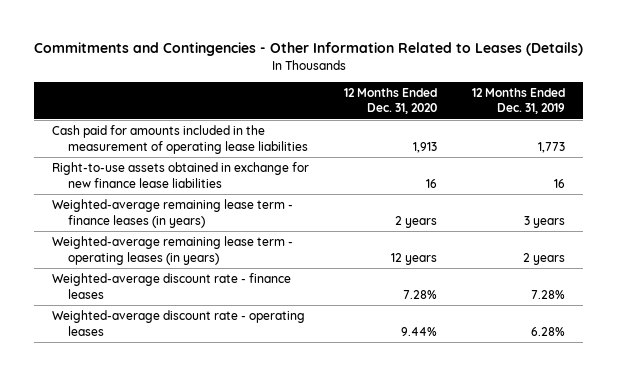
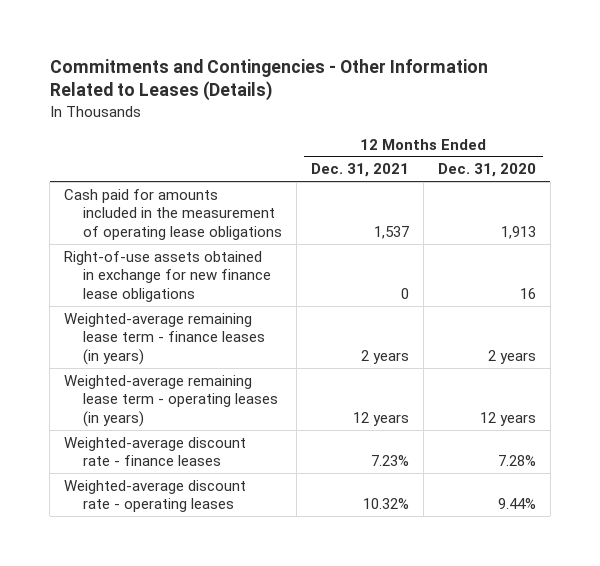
[472,87,566,115] 12 Months Ended Dec. 31, 2019 -> none
none -> [310,163,409,178] Dec. 31, 2021
[51,124,309,154] Cash paid for amounts included in the measurement of operating lease liabilities -> [64,188,282,240] Cash paid for amounts included in the measurement of operating lease obligations
[51,161,309,188] Right-to-use assets obtained in exchange for new finance lease liabilities -> [64,250,271,302] Right-of-use assets obtained in exchange for new finance lease obligations

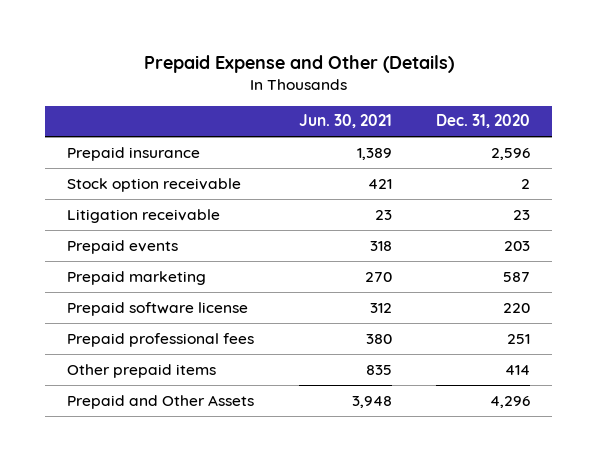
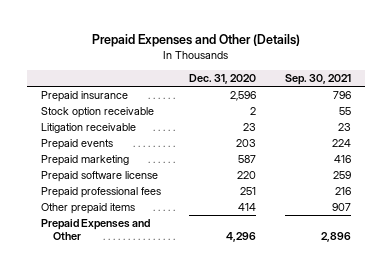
[143,55,454,74] Prepaid Expense and Other (Details) -> [91,34,300,48] Prepaid Expenses and Other (Details)
[298,114,392,129] Jun. 30, 2021 -> none
none -> [284,74,351,86] Sep. 30, 2021
[67,394,255,409] Prepaid and Other Assets -> [41,219,151,241] Prepaid Expenses and Other

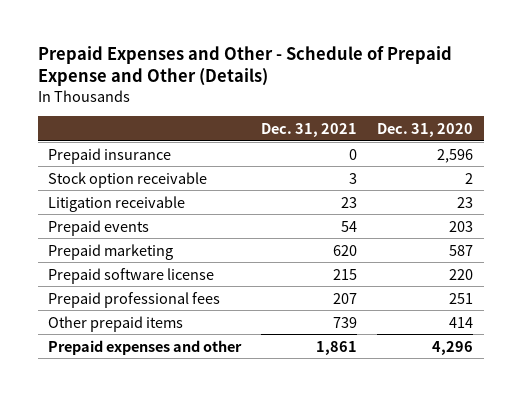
[91,34,300,48] Prepaid Expenses and Other (Details) -> [37,46,452,87] Prepaid Expenses and Other - Schedule of Prepaid Expense and Other (Details)
[284,74,351,86] Sep. 30, 2021 -> none
none -> [261,122,358,137] Dec. 31, 2021
[41,219,151,241] Prepaid Expenses and Other -> [47,339,242,355] Prepaid expenses and other

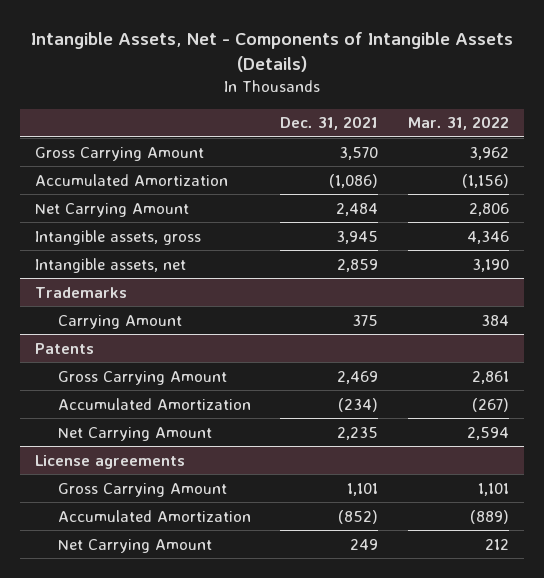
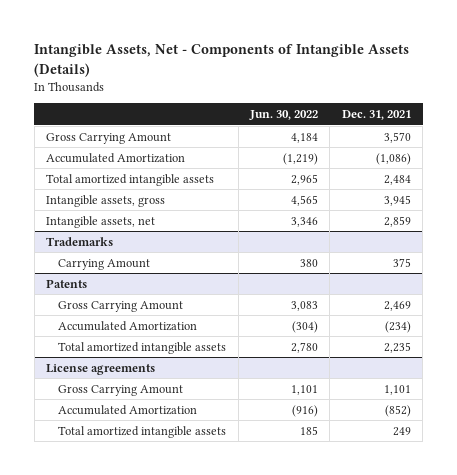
[408,116,510,131] Mar. 31, 2022 -> none
none -> [248,110,318,121] Jun. 30, 2022
[34,202,189,217] Net Carrying Amount -> [46,173,215,186] Total amortized intangible assets
[57,426,212,441] Net Carrying Amount -> [58,341,227,354] Total amortized intangible assets
[57,538,212,553] Net Carrying Amount -> [58,425,227,438] Total amortized intangible assets

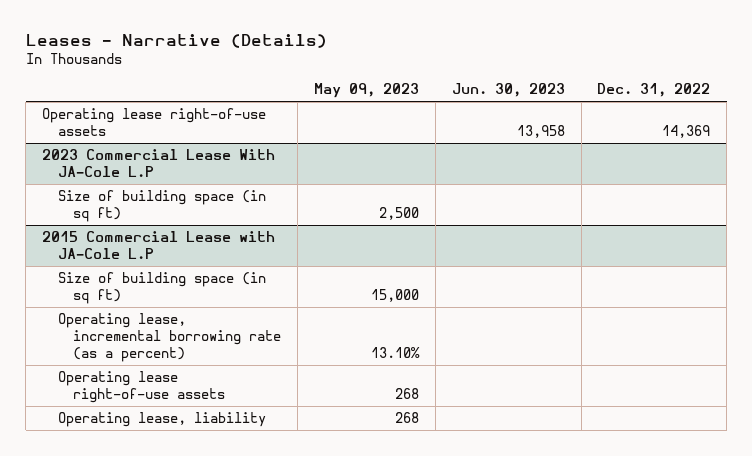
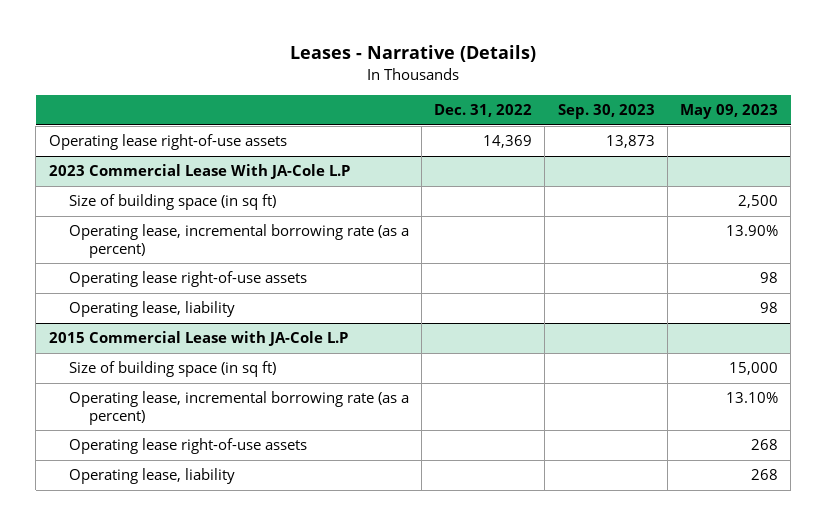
[451,83,565,98] Jun. 30, 2023 -> none
none -> [557,104,655,120] Sep. 30, 2023
none -> [68,224,409,258] Operating lease, incremental borrowing rate (as a percent)
none -> [68,271,307,288] Operating lease right-of-use assets
none -> [68,301,235,318] Operating lease, liability

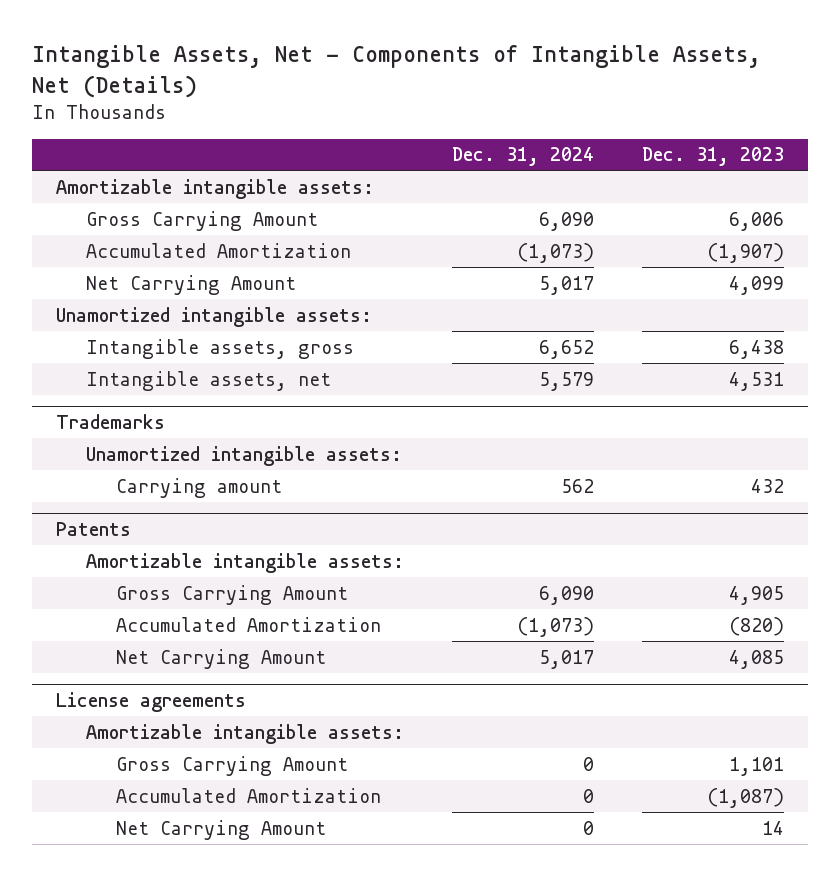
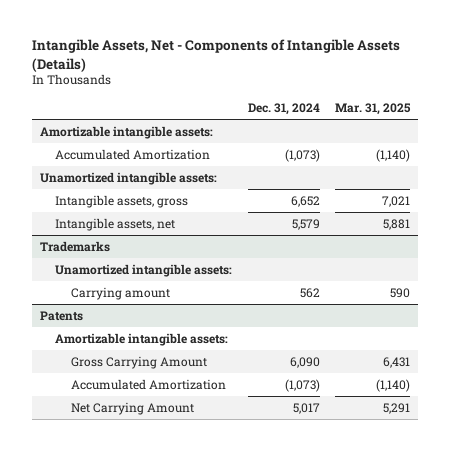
[32,45,762,98] Intangible Assets, Net - Components of Intangible Assets, Net (Details) -> [32,39,401,72] Intangible Assets, Net - Components of Intangible Assets (Details)
[641,147,784,167] Dec. 31, 2023 -> none
none -> [335,102,412,115] Mar. 31, 2025
[86,210,319,231] Gross Carrying Amount -> none
[86,274,297,295] Net Carrying Amount -> none
[55,691,246,712] License agreements -> none
[86,723,405,744] Amortizable intangible assets: -> none
[116,755,349,776] Gross Carrying Amount -> none
[116,787,382,803] Accumulated Amortization -> none
[116,819,327,840] Net Carrying Amount -> none

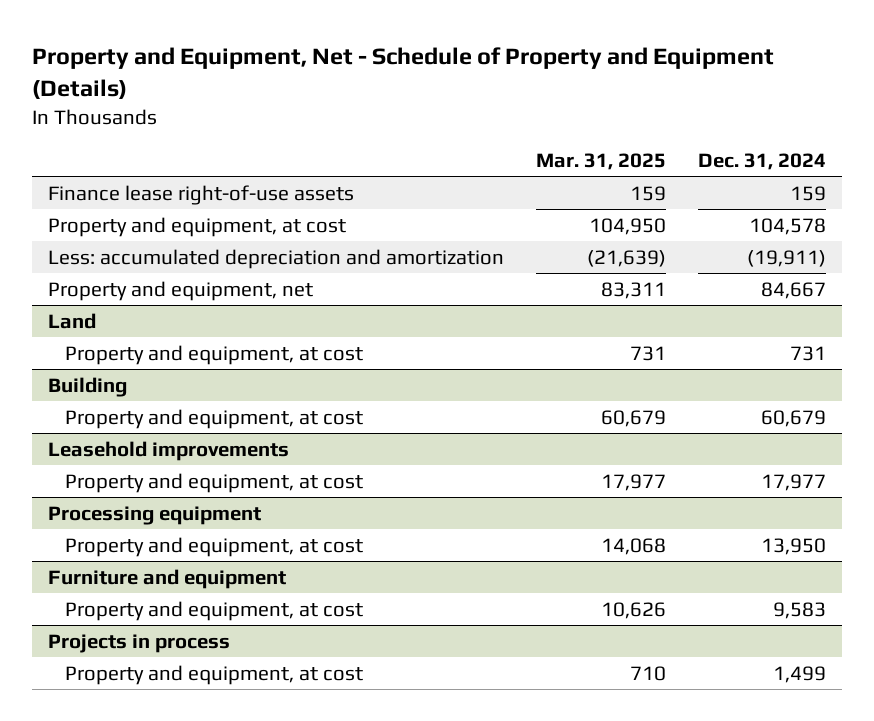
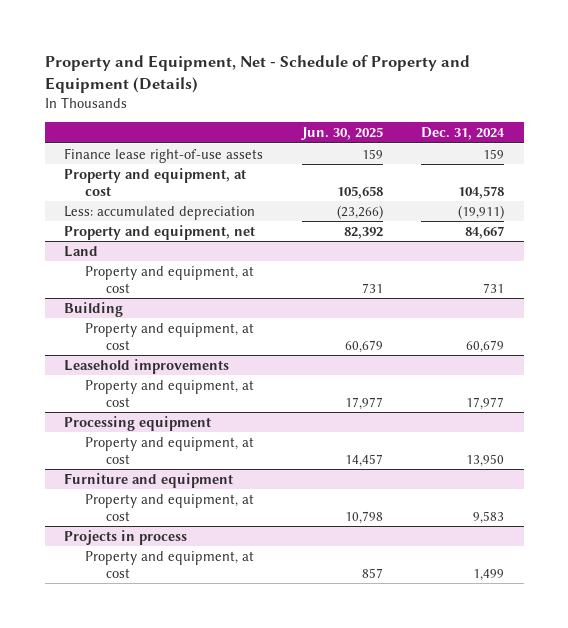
[535,152,666,170] Mar. 31, 2025 -> none
none -> [300,127,383,141] Jun. 30, 2025
[48,248,505,269] Less: accumulated depreciation and amortization -> [63,205,255,220] Less: accumulated depreciation

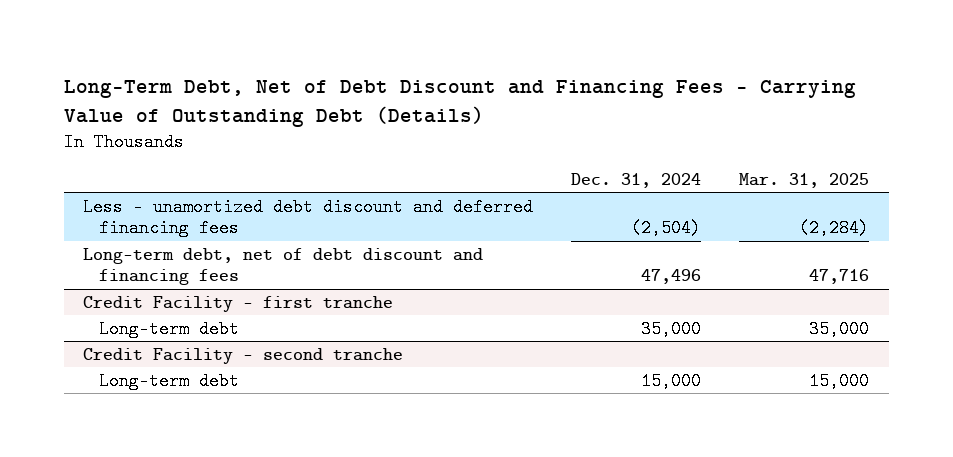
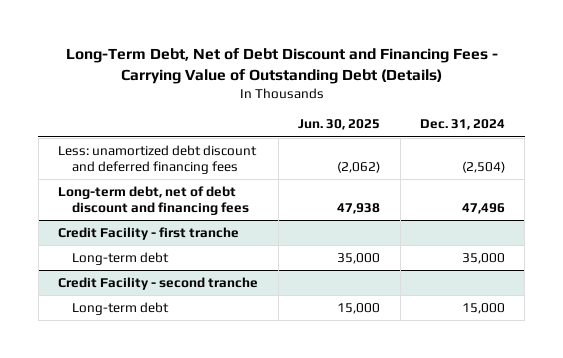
[739,172,870,188] Mar. 31, 2025 -> none
none -> [298,119,381,131] Jun. 30, 2025
[83,197,534,238] Less - unamortized debt discount and deferred financing fees -> [58,144,258,175] Less: unamortized debt discount and deferred financing fees

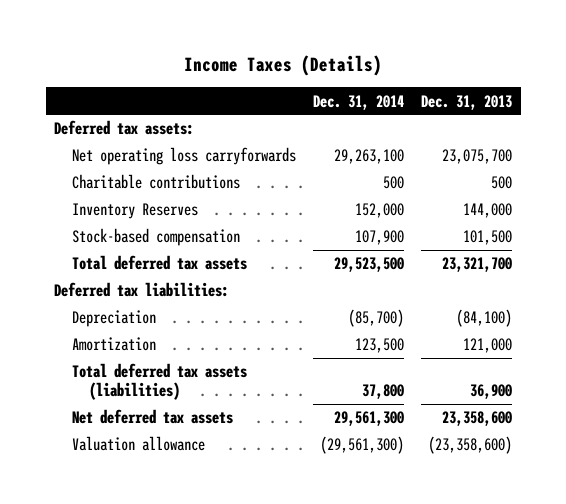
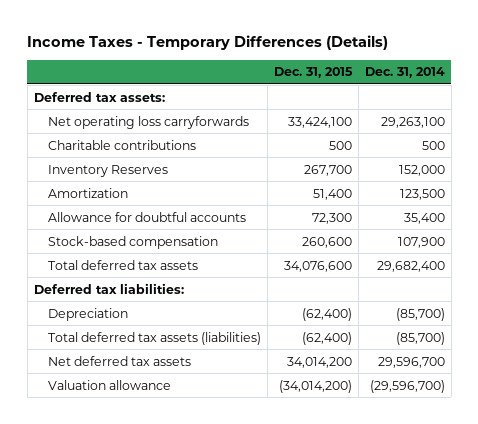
[184,55,383,77] Income Taxes (Details) -> [27,35,389,51] Income Taxes - Temporary Differences (Details)
[420,94,512,110] Dec. 31, 2013 -> none
none -> [274,67,354,79] Dec. 31, 2015
[71,337,156,352] Amortization -> [48,187,129,198] Amortization
none -> [48,211,247,222] Allowance for doubtful accounts
[333,257,404,273] 29,523,500 -> [376,260,445,272] 29,682,400
[361,384,404,400] 37,800 -> [395,331,445,345] (85,700)
[333,411,404,427] 29,561,300 -> [377,356,445,368] 29,596,700
[319,436,404,455] (29,561,300) -> [369,379,445,393] (29,596,700)

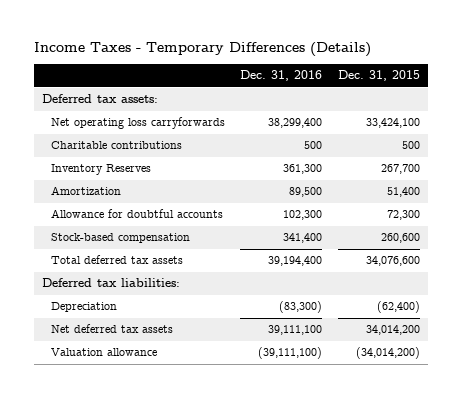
[364,67,445,79] Dec. 31, 2014 -> none
none -> [240,70,323,82] Dec. 31, 2016
[48,331,262,345] Total deferred tax assets (liabilities) -> none

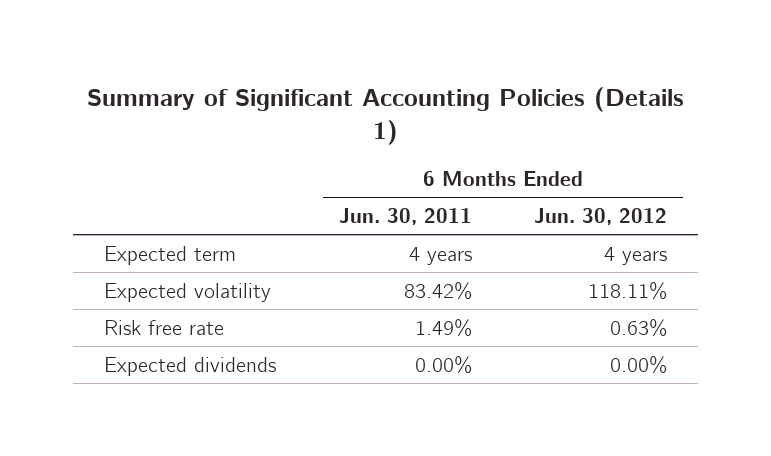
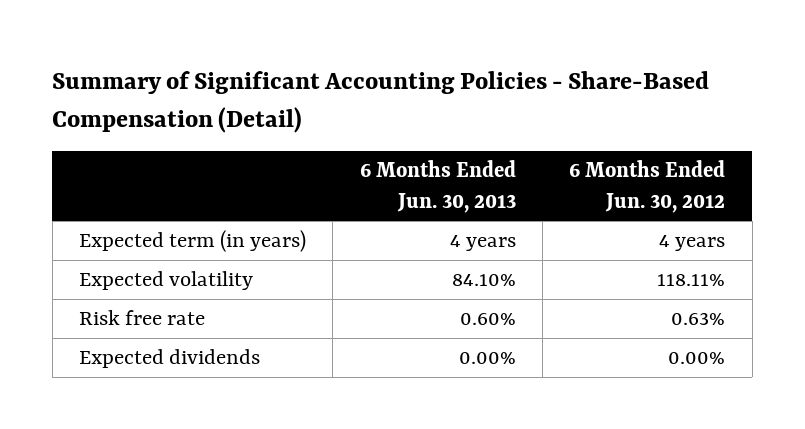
[86,86,684,145] Summary of Significant Accounting Policies (Details 1) -> [52,71,710,133] Summary of Significant Accounting Policies - Share-Based Compensation (Detail)
[338,207,472,225] Jun. 30, 2011 -> none
none -> [359,159,516,213] 6 Months Ended Jun. 30, 2013
[104,245,237,265] Expected term -> [79,230,307,253] Expected term (in years)

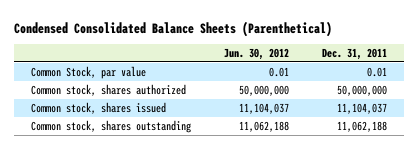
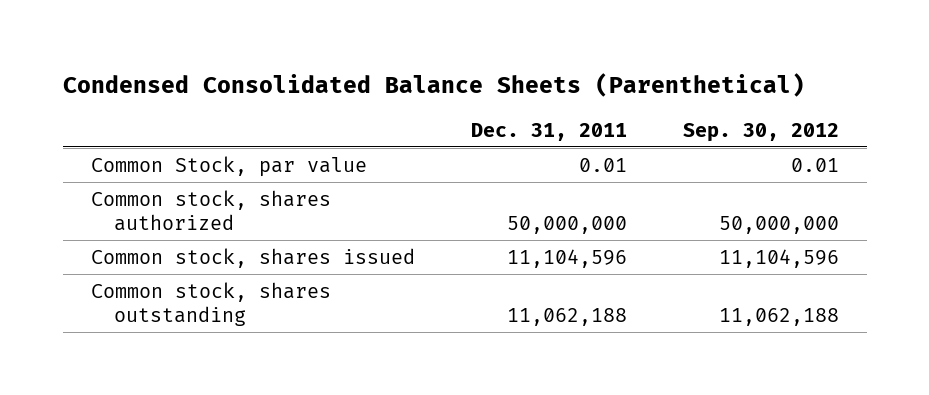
[224,47,290,60] Jun. 30, 2012 -> none
none -> [682,122,839,142] Sep. 30, 2012
[337,102,388,114] 11,104,037 -> [506,248,627,268] 11,104,596

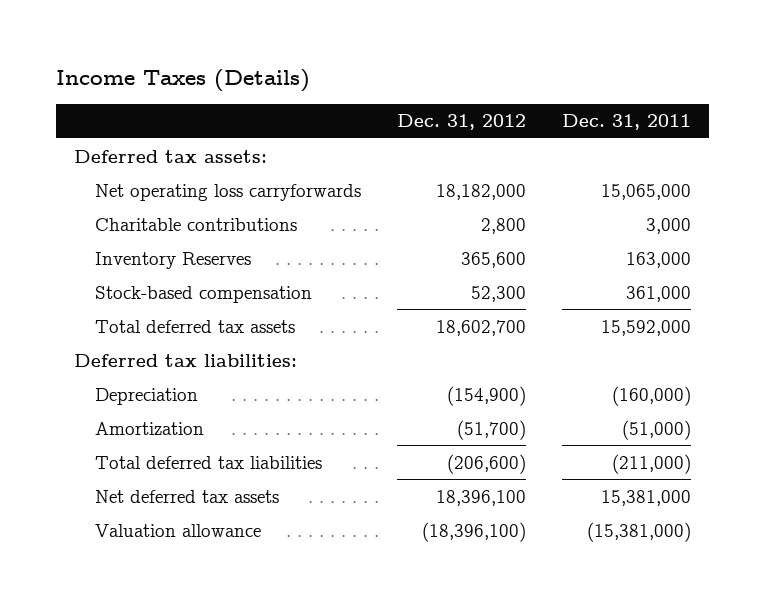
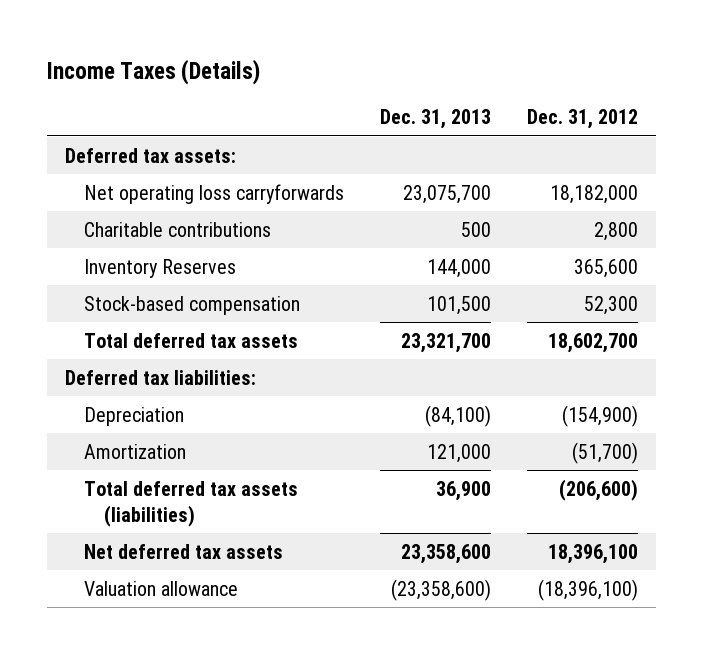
[562,114,692,131] Dec. 31, 2011 -> none
none -> [380,109,492,130] Dec. 31, 2013
[95,455,323,469] Total deferred tax liabilities -> [84,480,299,527] Total deferred tax assets (liabilities)

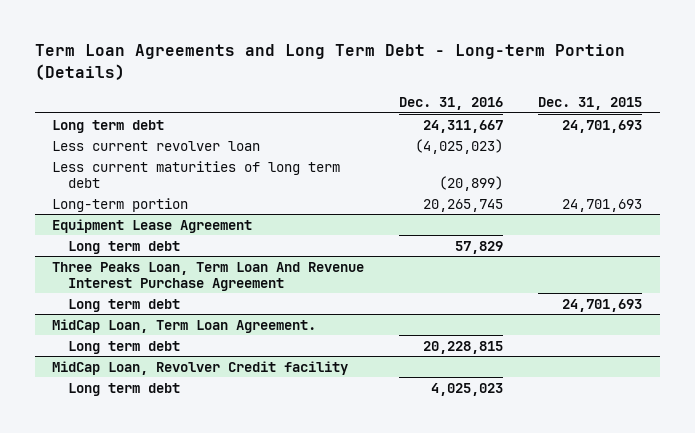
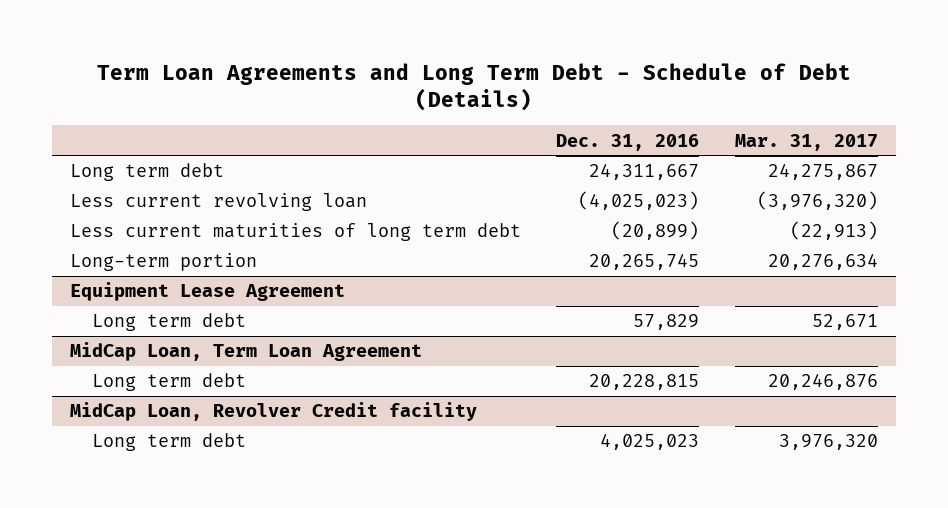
[34,44,625,80] Term Loan Agreements and Long Term Debt - Long-term Portion (Details) -> [96,62,851,112] Term Loan Agreements and Long Term Debt - Schedule of Debt (Details)
[538,97,643,111] Dec. 31, 2015 -> none
none -> [735,133,879,151] Mar. 31, 2017
[52,140,261,151] Less current revolver loan -> [69,193,367,212] Less current revolving loan
[52,261,365,291] Three Peaks Loan, Term Loan And Revenue Interest Purchase Agreement -> none
[68,298,181,312] Long term debt -> none
[52,318,317,333] MidCap Loan, Term Loan Agreement. -> [69,342,422,362] MidCap Loan, Term Loan Agreement

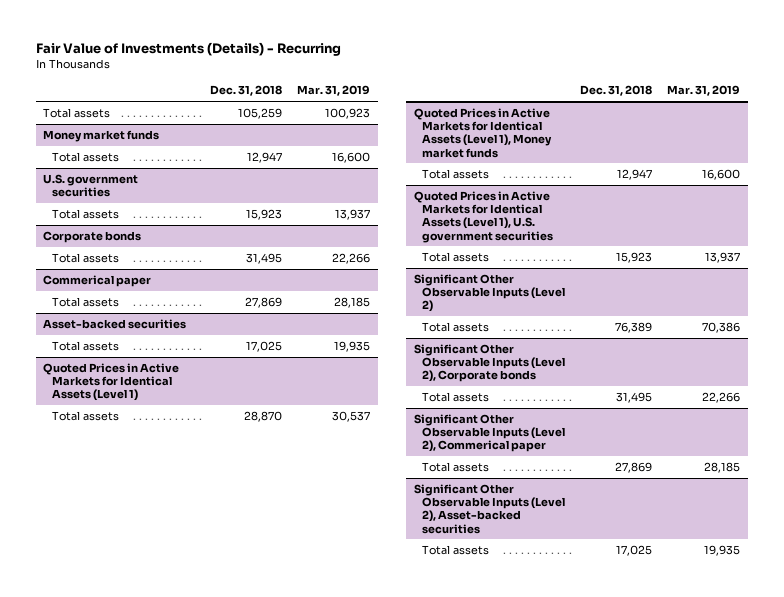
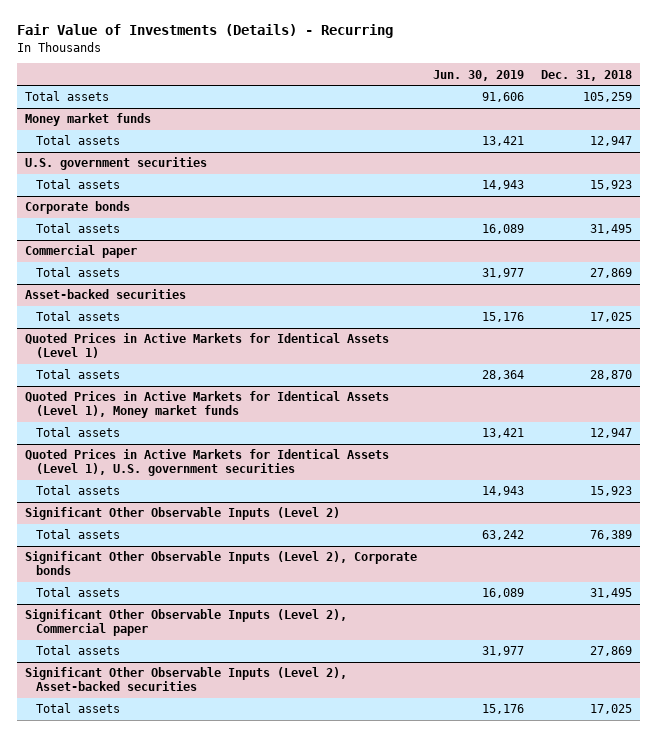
[297,85,371,97] Mar. 31, 2019 -> none
none -> [433,69,525,81] Jun. 30, 2019
[43,275,152,288] Commerical paper -> [25,245,138,259] Commercial paper
[413,414,565,453] Significant Other Observable Inputs (Level 2), Commerical paper -> [25,609,348,637] Significant Other Observable Inputs (Level 2), Commercial paper

